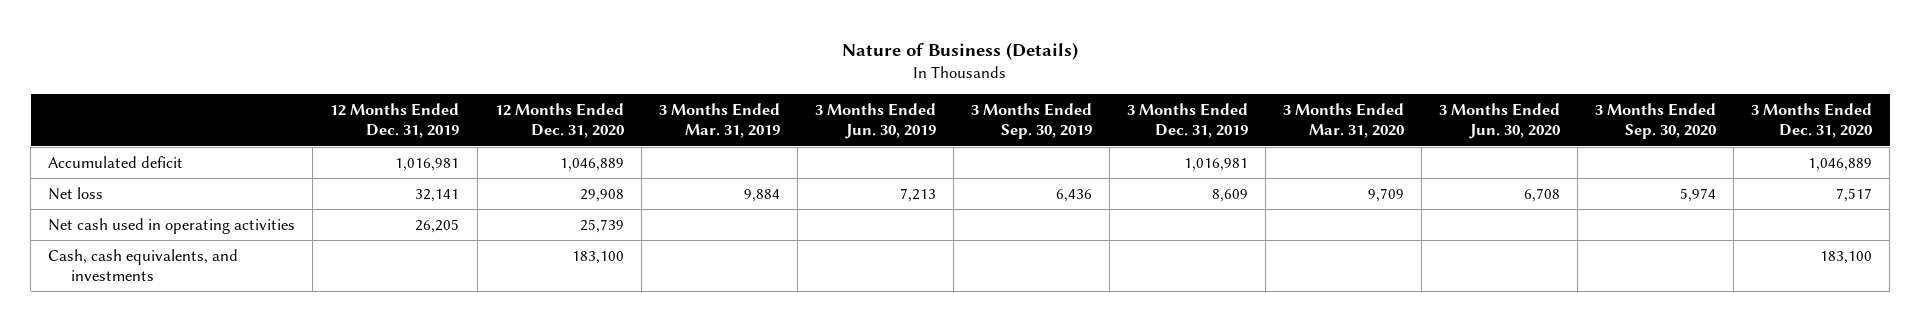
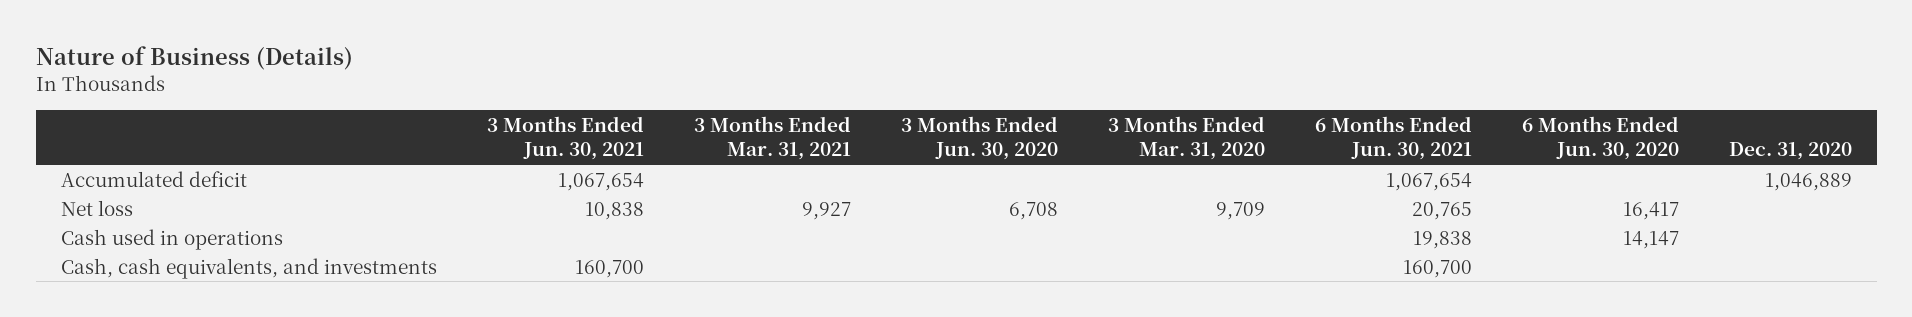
[330,103,460,139] 12 Months Ended Dec. 31, 2019 -> none
[494,103,624,139] 12 Months Ended Dec. 31, 2020 -> none
[658,103,780,139] 3 Months Ended Mar. 31, 2019 -> none
[814,103,936,140] 3 Months Ended Jun. 30, 2019 -> none
[970,103,1092,140] 3 Months Ended Sep. 30, 2019 -> none
[1126,103,1248,139] 3 Months Ended Dec. 31, 2019 -> none
[1594,103,1716,140] 3 Months Ended Sep. 30, 2020 -> none
[1751,103,1873,139] 3 Months Ended Dec. 31, 2020 -> none
none -> [486,115,644,161] 3 Months Ended Jun. 30, 2021
none -> [693,115,851,161] 3 Months Ended Mar. 31, 2021
none -> [1314,115,1472,161] 6 Months Ended Jun. 30, 2021
none -> [1521,115,1679,161] 6 Months Ended Jun. 30, 2020
none -> [1728,142,1852,161] Dec. 31, 2020
[48,218,296,235] Net cash used in operating activities -> [60,228,283,250] Cash used in operations

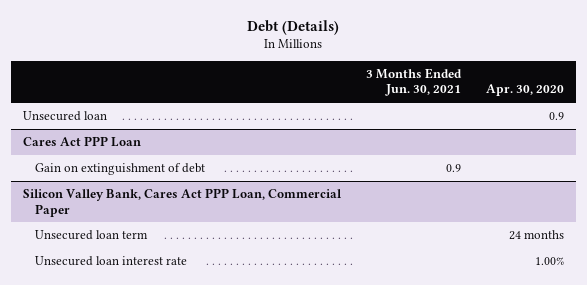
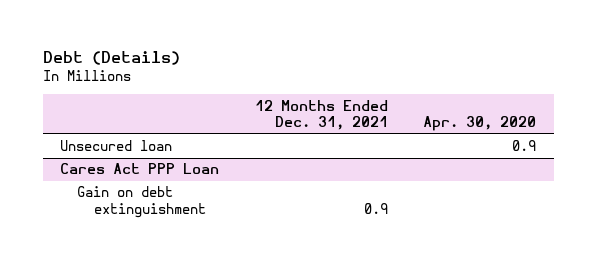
[365,67,462,97] 3 Months Ended Jun. 30, 2021 -> none
none -> [254,99,388,131] 12 Months Ended Dec. 31, 2021
[22,187,342,217] Silicon Valley Bank, Cares Act PPP Loan, Commercial Paper -> none
[35,229,149,240] Unsecured loan term -> none
[35,255,188,266] Unsecured loan interest rate -> none
[35,162,206,175] Gain on extinguishment of debt -> [77,186,207,218] Gain on debt extinguishment

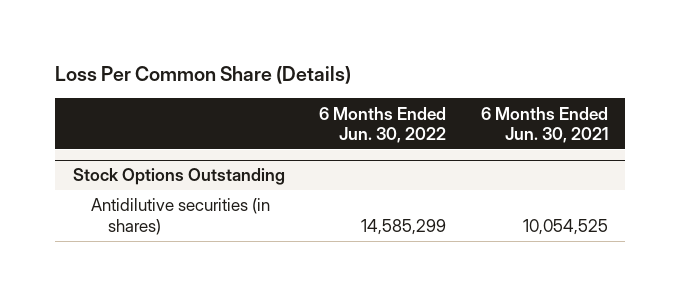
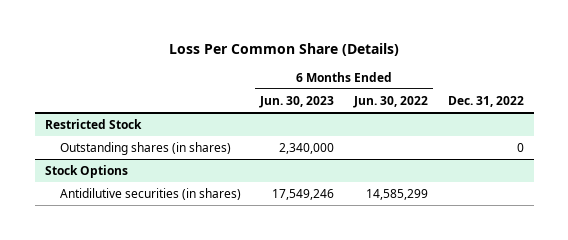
[481,106,609,143] 6 Months Ended Jun. 30, 2021 -> none
none -> [259,95,335,108] Jun. 30, 2023
none -> [447,95,524,107] Dec. 31, 2022
none -> [44,118,142,129] Restricted Stock
none -> [59,141,231,155] Outstanding shares (in shares)
[72,168,285,186] Stock Options Outstanding -> [44,164,128,178] Stock Options

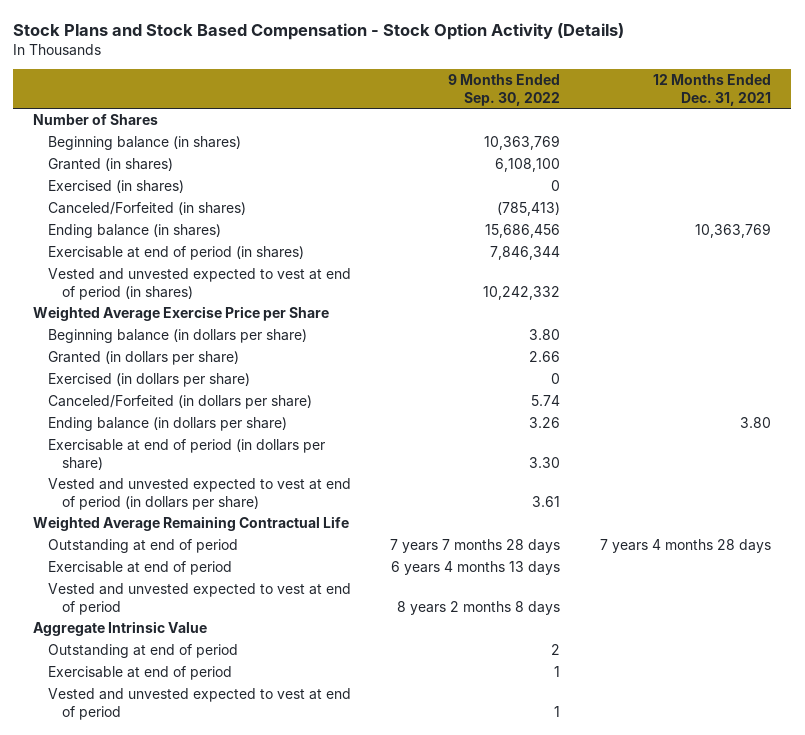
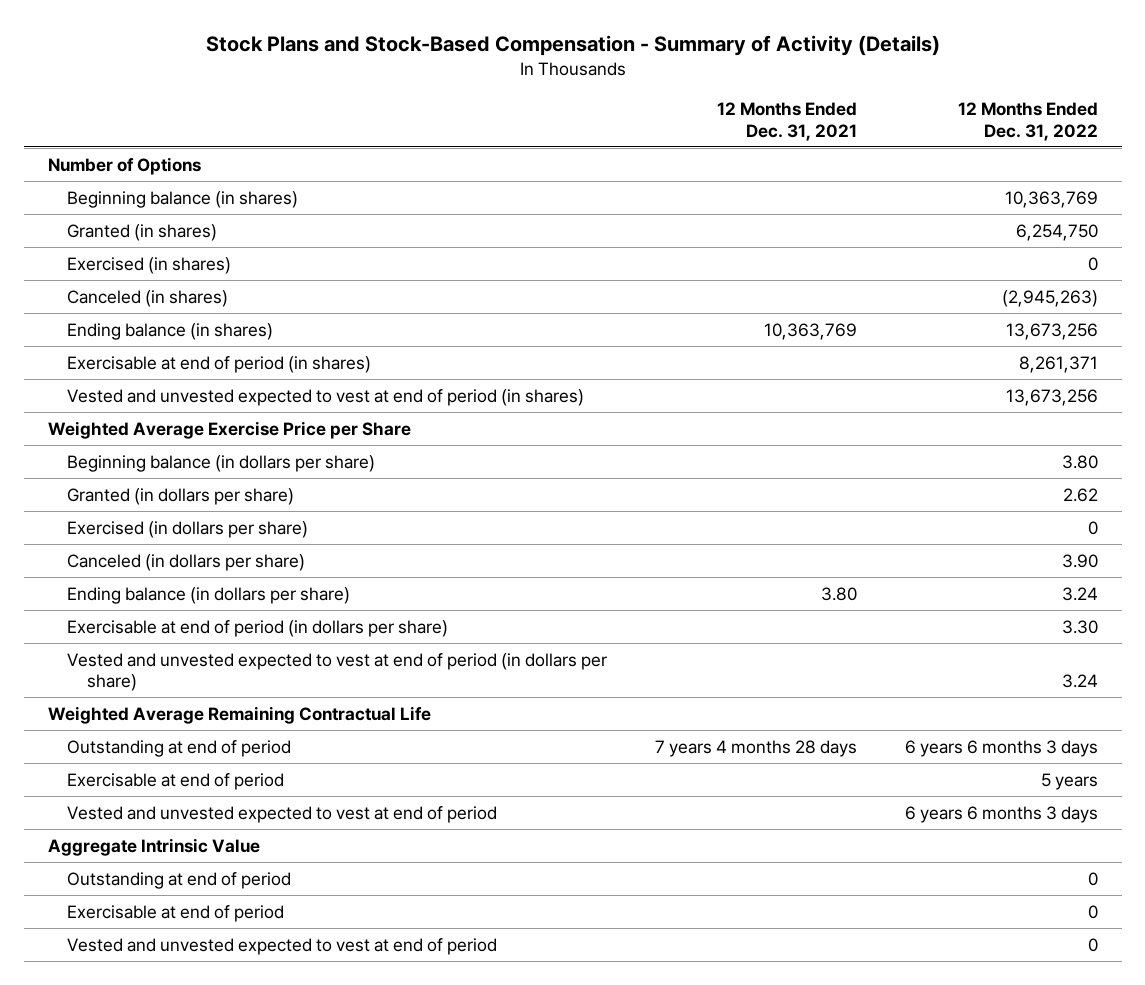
[13,22,625,40] Stock Plans and Stock Based Compensation - Stock Option Activity (Details) -> [205,35,940,57] Stock Plans and Stock-Based Compensation - Summary of Activity (Details)
[448,73,561,106] 9 Months Ended Sep. 30, 2022 -> none
none -> [957,102,1098,141] 12 Months Ended Dec. 31, 2022
[33,113,159,125] Number of Shares -> [47,156,201,175] Number of Options
[47,201,246,215] Canceled/Forfeited (in shares) -> [67,289,229,307] Canceled (in shares)
[47,394,312,409] Canceled/Forfeited (in dollars per share) -> [67,553,306,571] Canceled (in dollars per share)

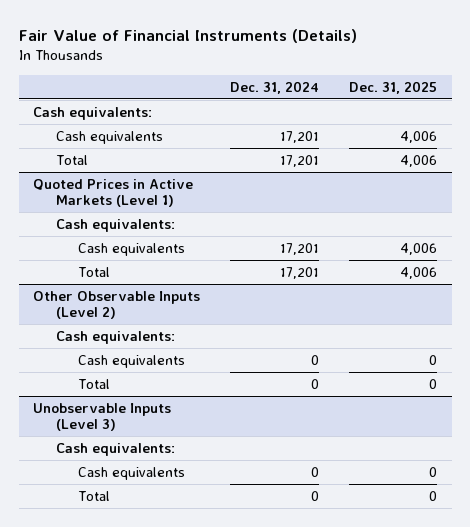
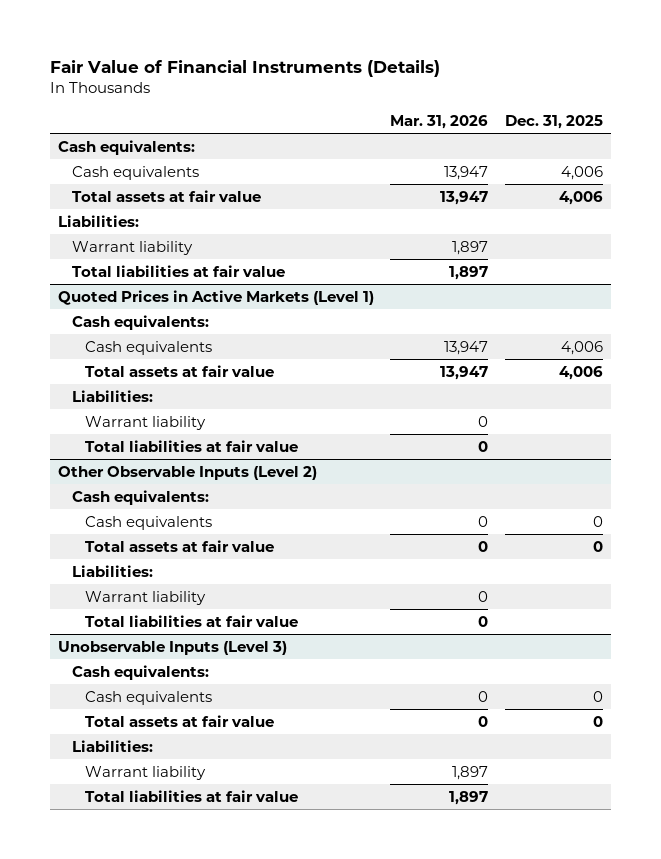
[230,80,320,94] Dec. 31, 2024 -> none
none -> [390,114,489,129] Mar. 31, 2026
[55,154,88,165] Total -> [71,189,261,202] Total assets at fair value
none -> [58,214,140,227] Liabilities:
none -> [71,240,193,255] Warrant liability
none -> [71,264,285,277] Total liabilities at fair value
[78,266,111,277] Total -> [85,364,275,377] Total assets at fair value
none -> [71,389,153,402] Liabilities:
none -> [85,415,207,430] Warrant liability
none -> [85,439,299,452] Total liabilities at fair value
[78,378,111,389] Total -> [85,539,275,552] Total assets at fair value
none -> [71,564,153,577] Liabilities:
none -> [85,590,207,605] Warrant liability
none -> [85,614,299,627] Total liabilities at fair value
[78,490,111,501] Total -> [85,714,275,727] Total assets at fair value
none -> [71,739,153,752] Liabilities:
none -> [85,765,207,780] Warrant liability
none -> [85,789,299,802] Total liabilities at fair value

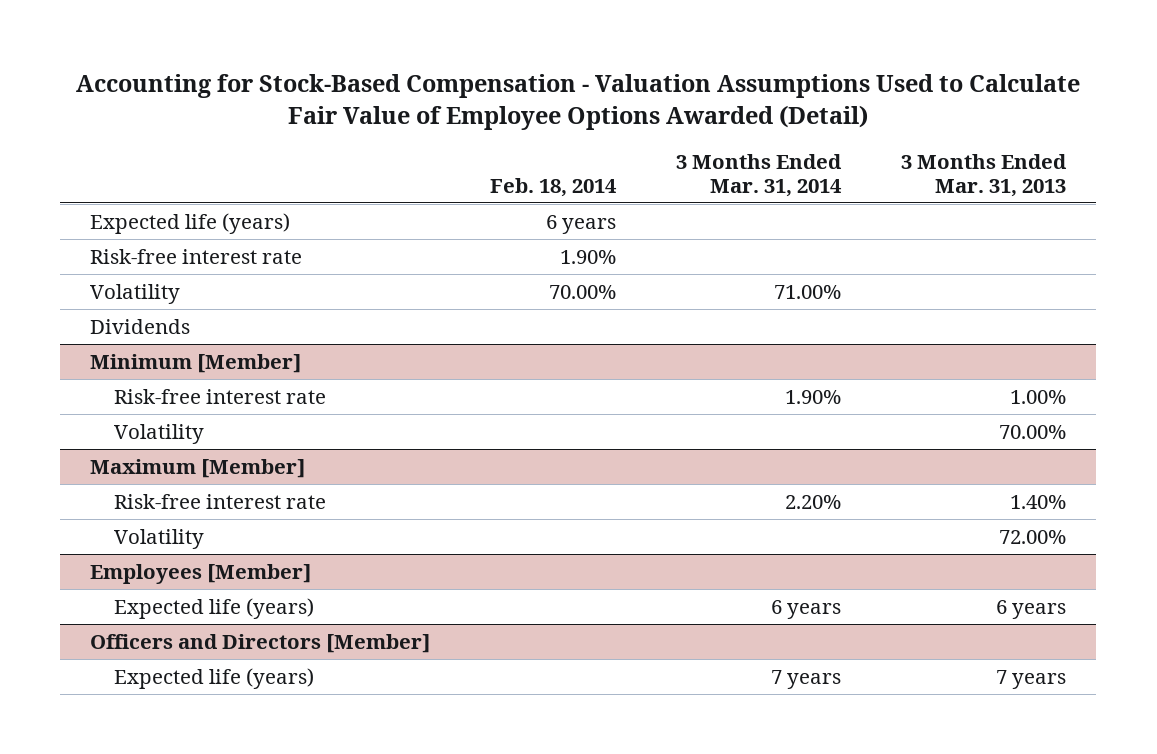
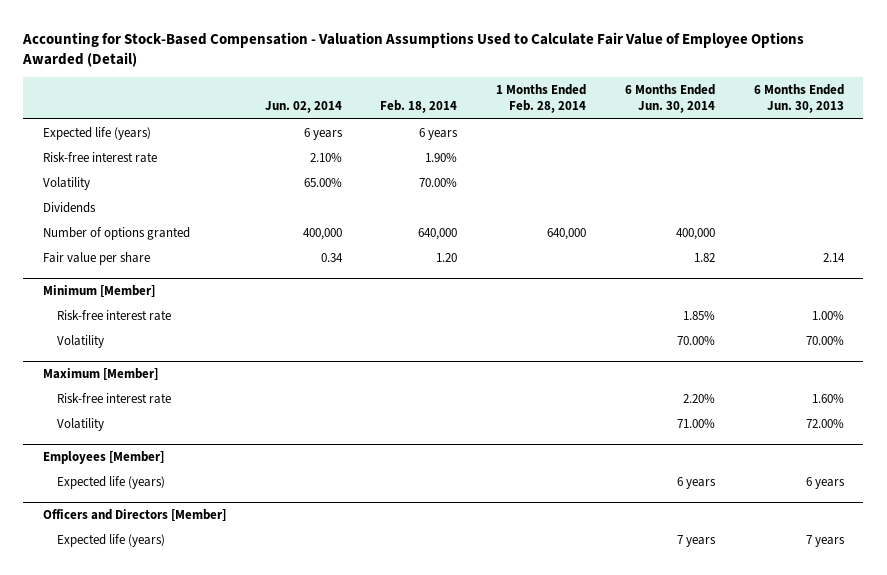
[676,153,843,197] 3 Months Ended Mar. 31, 2014 -> none
[901,153,1068,197] 3 Months Ended Mar. 31, 2013 -> none
none -> [264,101,342,114] Jun. 02, 2014
none -> [496,83,587,114] 1 Months Ended Feb. 28, 2014
none -> [625,83,716,114] 6 Months Ended Jun. 30, 2014
none -> [753,83,844,114] 6 Months Ended Jun. 30, 2013
none -> [42,226,190,240] Number of options granted
none -> [42,251,150,265] Fair value per share

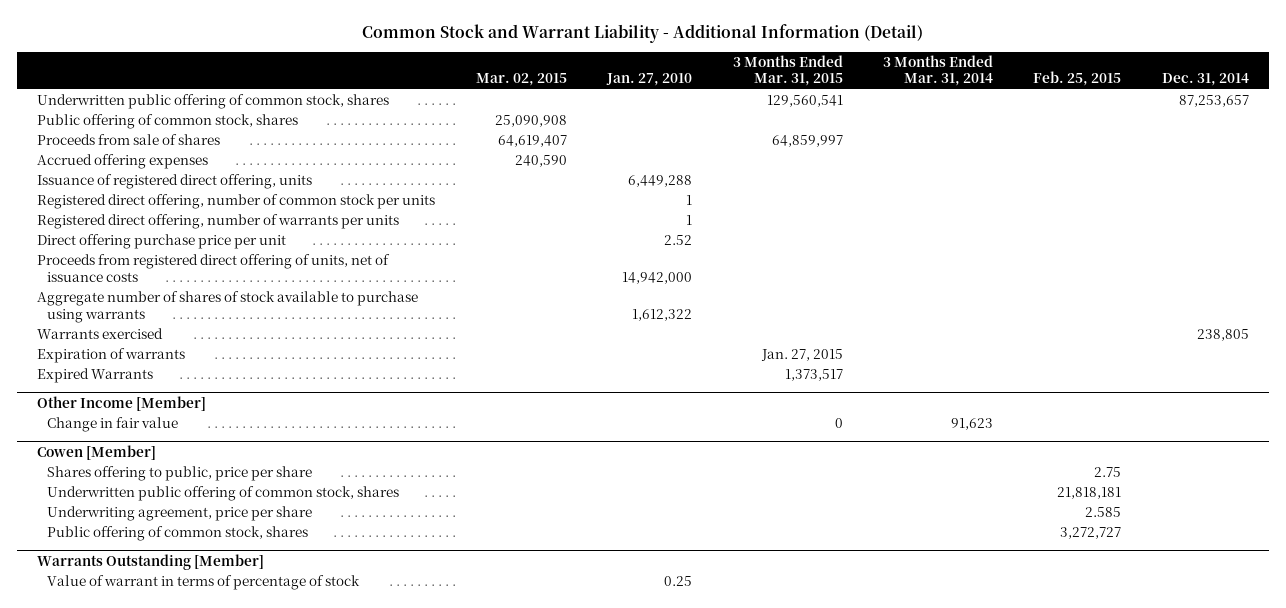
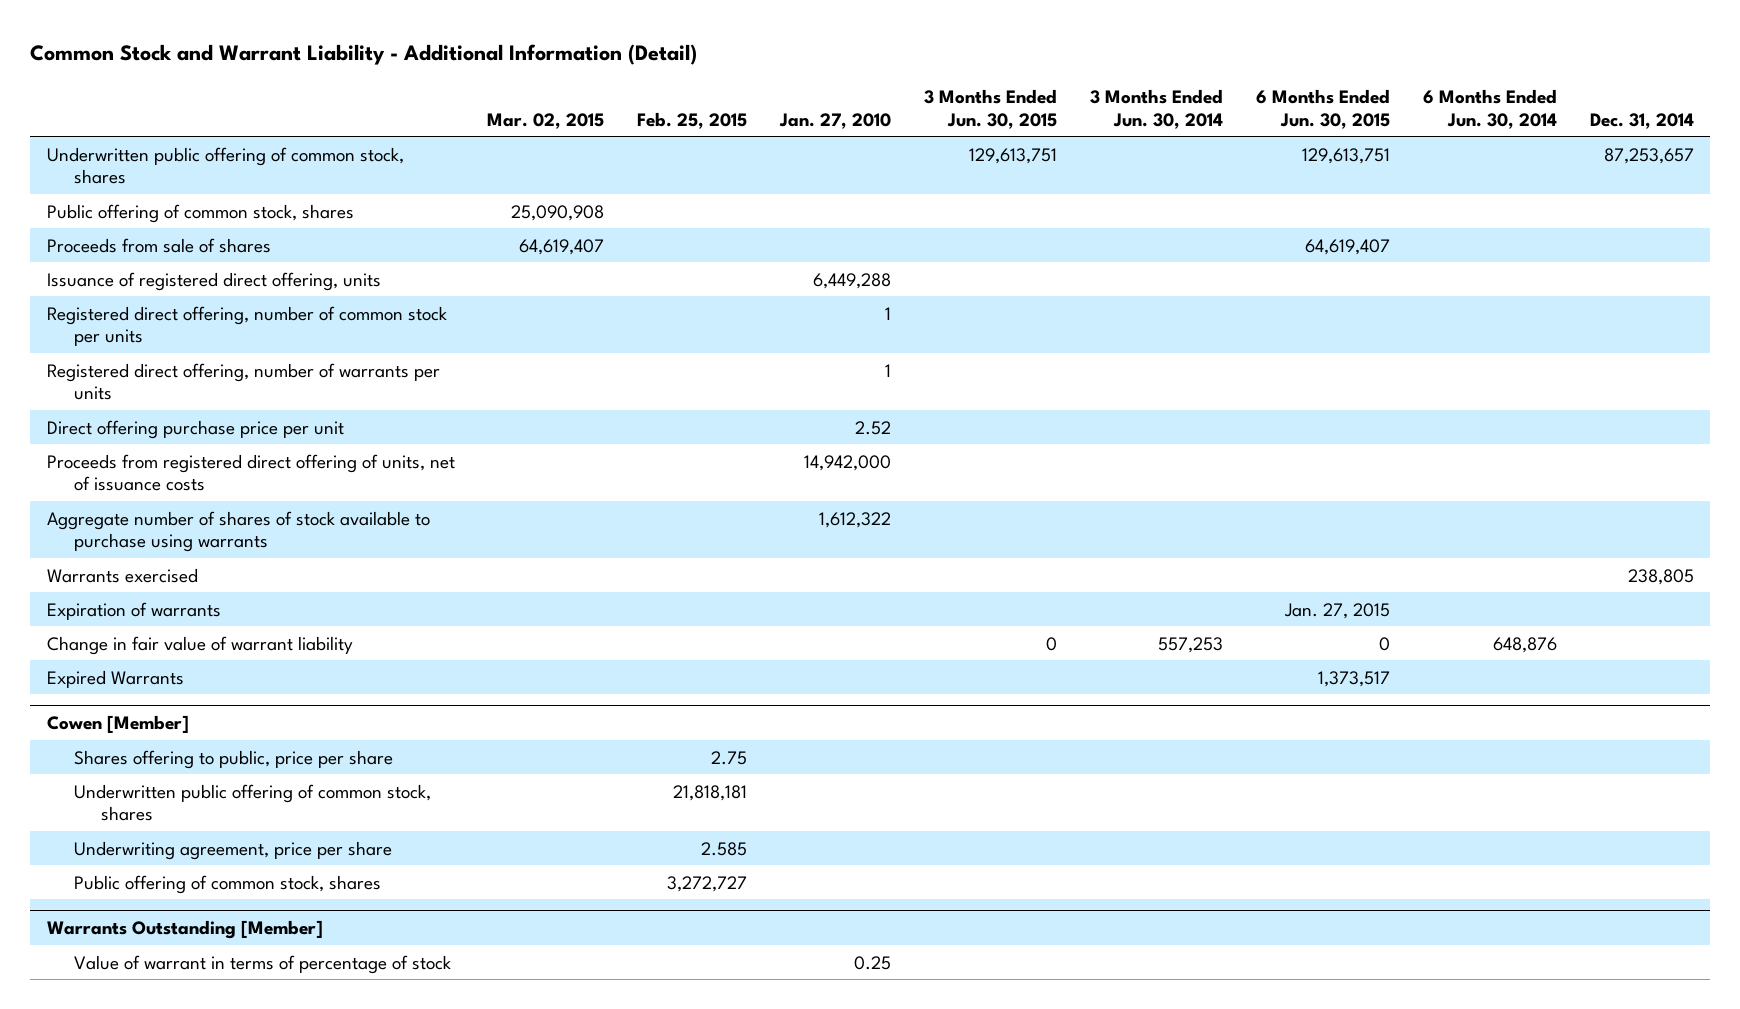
[732,54,843,87] 3 Months Ended Mar. 31, 2015 -> none
[882,54,993,87] 3 Months Ended Mar. 31, 2014 -> none
none -> [924,88,1058,129] 3 Months Ended Jun. 30, 2015
none -> [1089,88,1223,129] 3 Months Ended Jun. 30, 2014
none -> [1255,88,1390,129] 6 Months Ended Jun. 30, 2015
none -> [1422,88,1557,129] 6 Months Ended Jun. 30, 2014
[37,154,209,170] Accrued offering expenses -> none
none -> [46,635,353,655] Change in fair value of warrant liability
[37,395,207,411] Other Income [Member] -> none
[46,417,178,433] Change in fair value -> none

